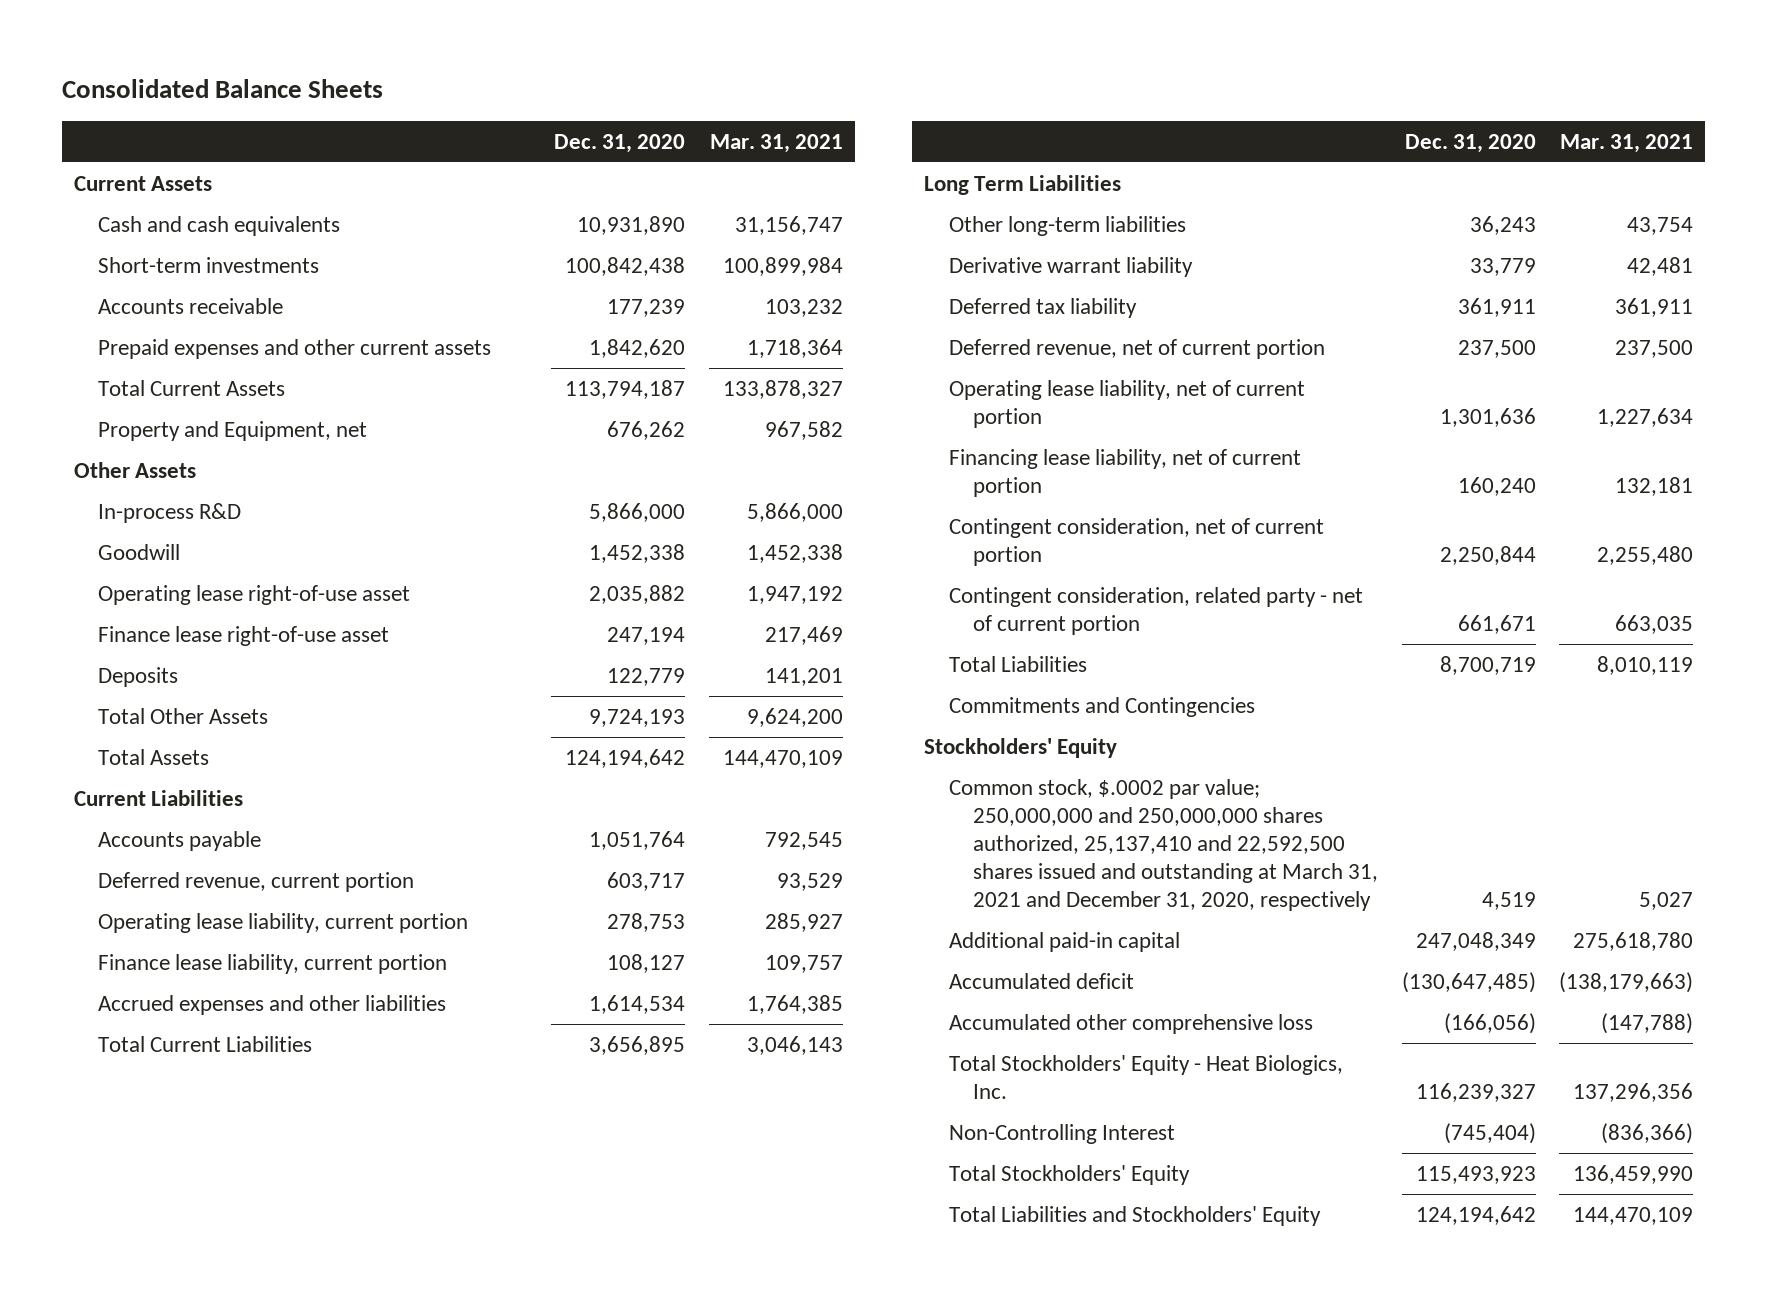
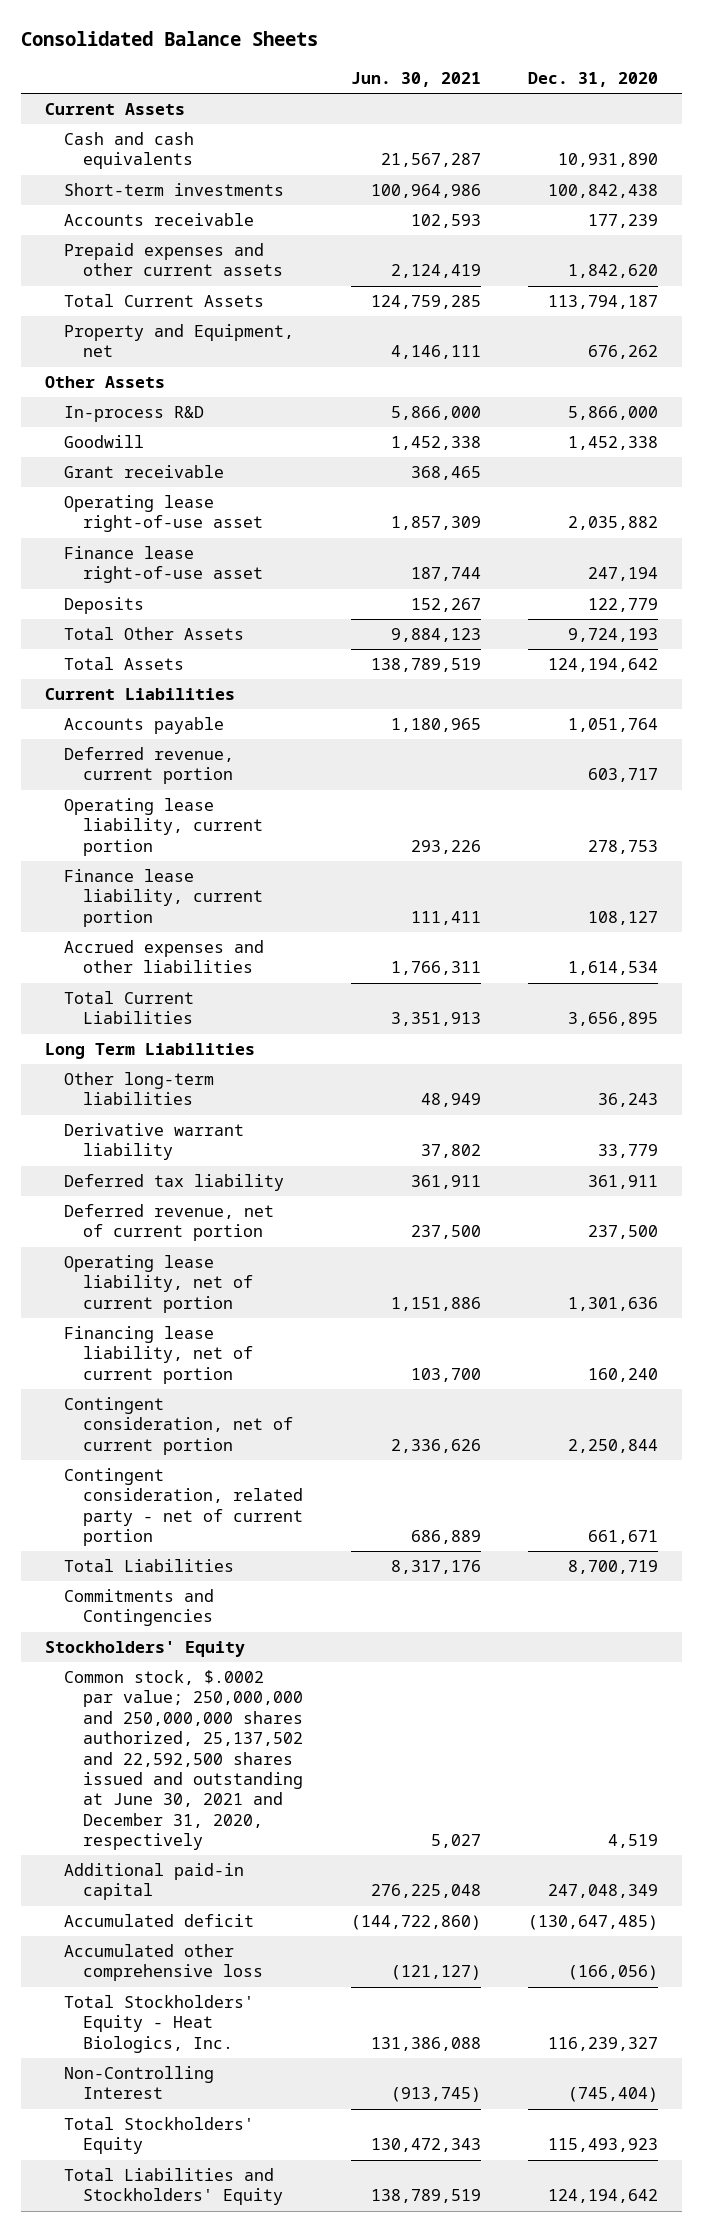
[709,133,843,153] Mar. 31, 2021 -> none
none -> [350,71,481,87] Jun. 30, 2021
none -> [63,465,224,479] Grant receivable
[948,779,1378,912] Common stock, $.0002 par value; 250,000,000 and 250,000,000 shares authorized, 25,137,410 and 22,592,500 shares issued and outstanding at March 31, 2021 and December 31, 2020, respectively -> [63,1670,304,1851] Common stock, $.0002 par value; 250,000,000 and 250,000,000 shares authorized, 25,137,502 and 22,592,500 shares issued and outstanding at June 30, 2021 and December 31, 2020, respectively

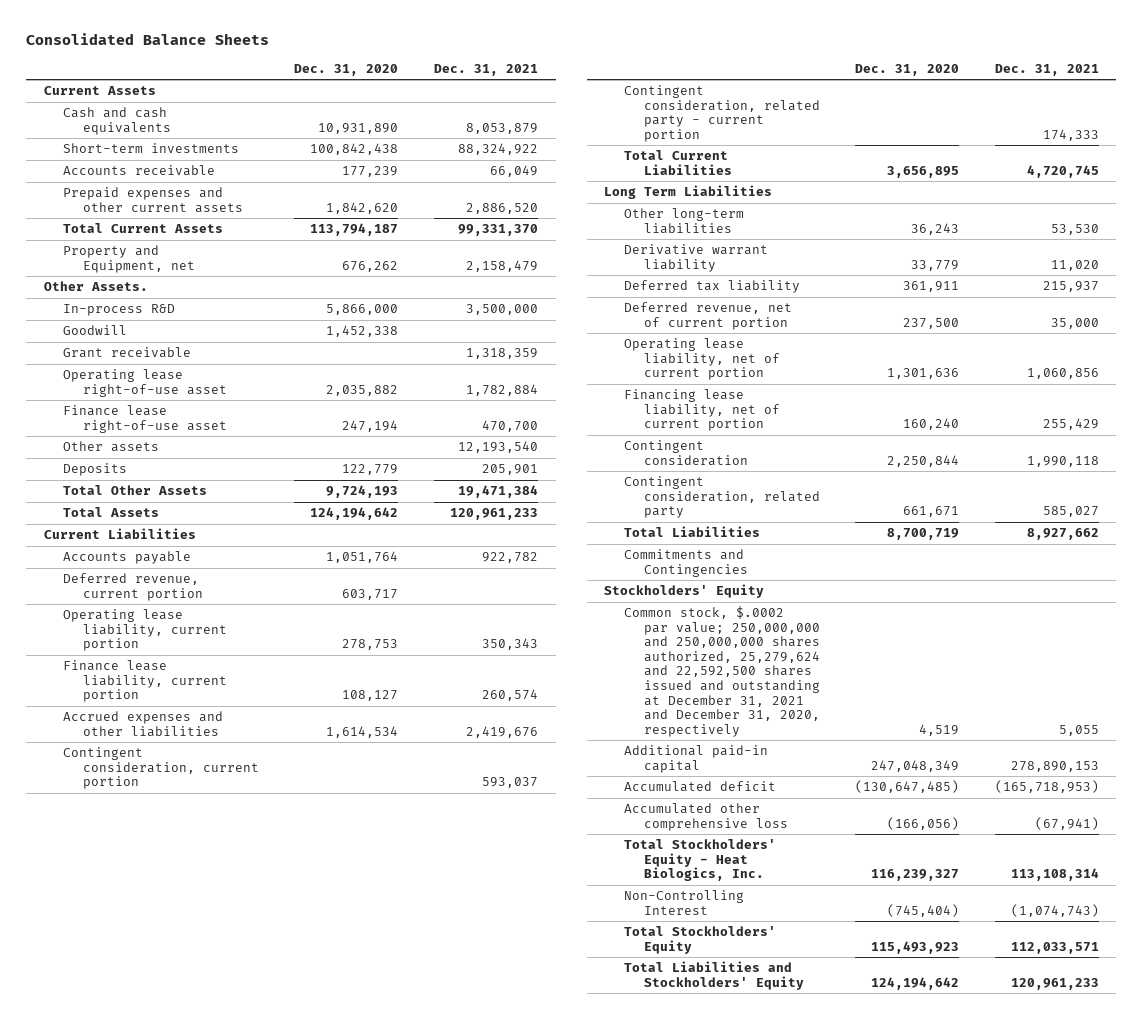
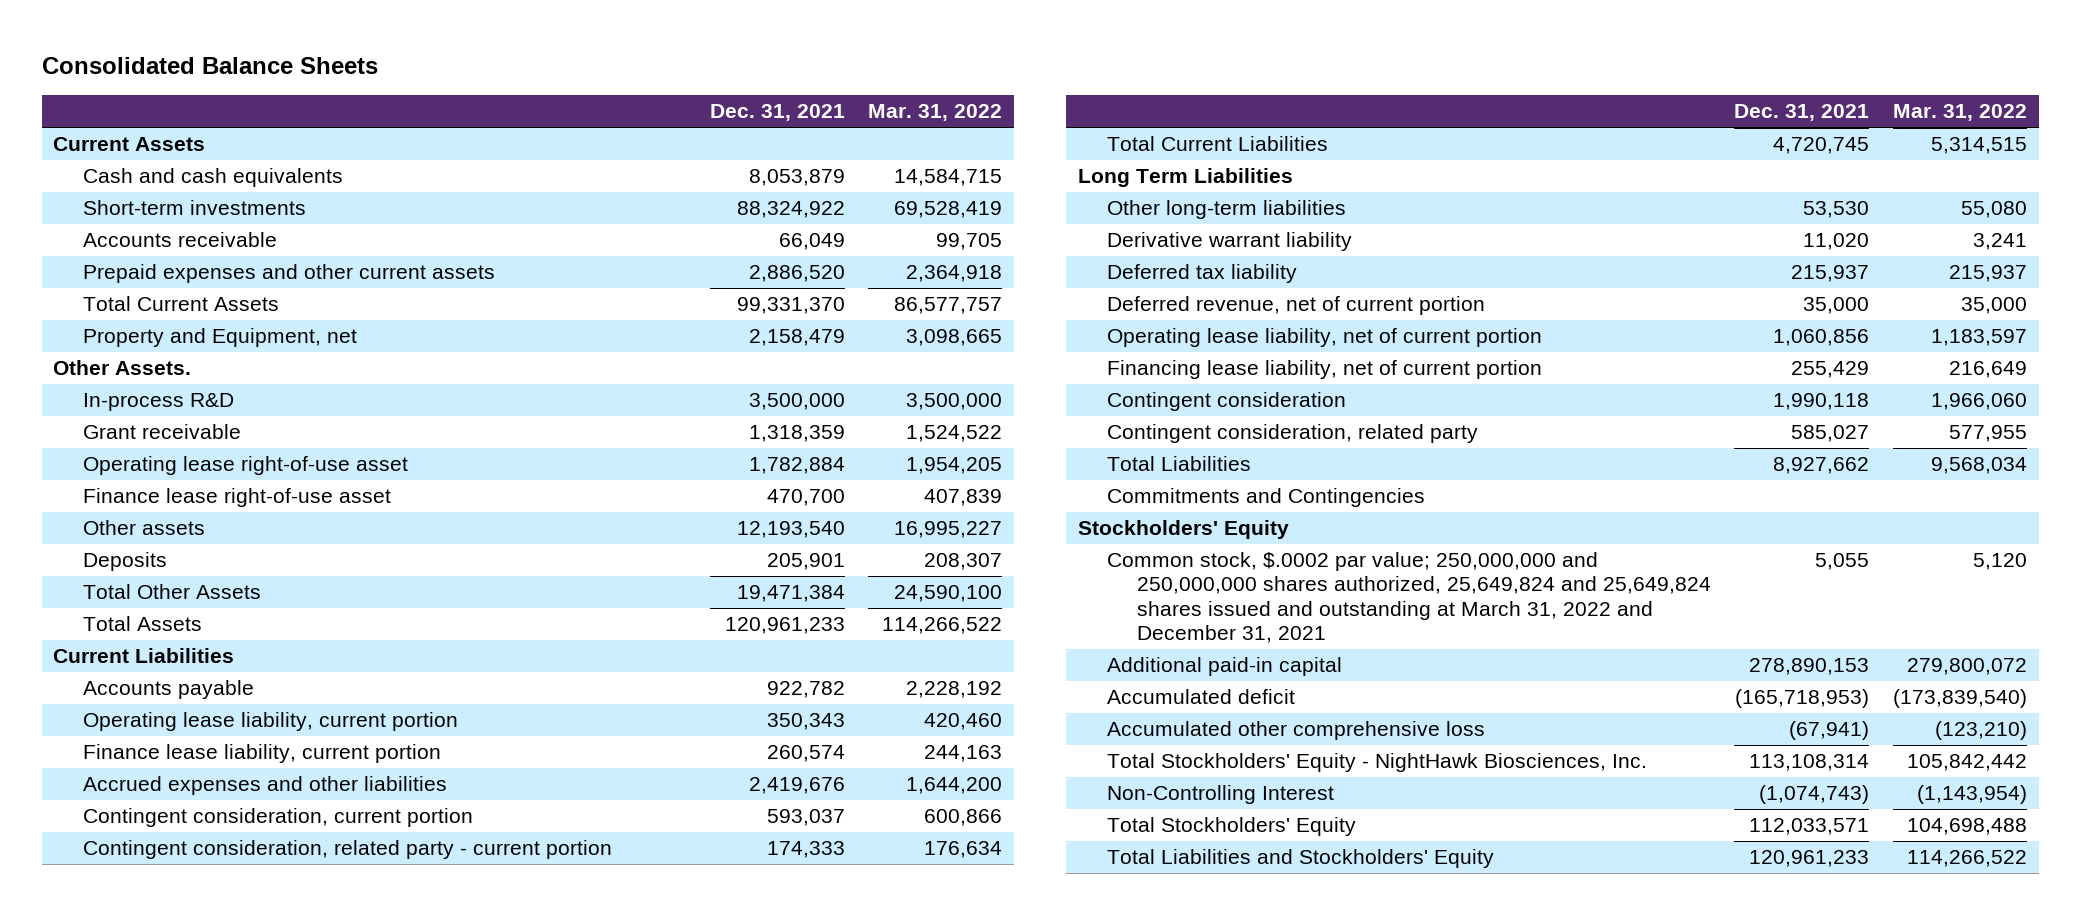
[294,63,399,76] Dec. 31, 2020 -> none
none -> [868,104,1003,122] Mar. 31, 2022
[63,325,128,336] Goodwill -> none
[63,573,204,601] Deferred revenue, current portion -> none
[624,606,820,737] Common stock, $.0002 par value; 250,000,000 and 250,000,000 shares authorized, 25,279,624 and 22,592,500 shares issued and outstanding at December 31, 2021 and December 31, 2020, respectively -> [1107,552,1711,643] Common stock, $.0002 par value; 250,000,000 and 250,000,000 shares authorized, 25,649,824 and 25,649,824 shares issued and outstanding at March 31, 2022 and December 31, 2021
[624,839,777,882] Total Stockholders' Equity - Heat Biologics, Inc. -> [1107,753,1648,773] Total Stockholders' Equity - NightHawk Biosciences, Inc.

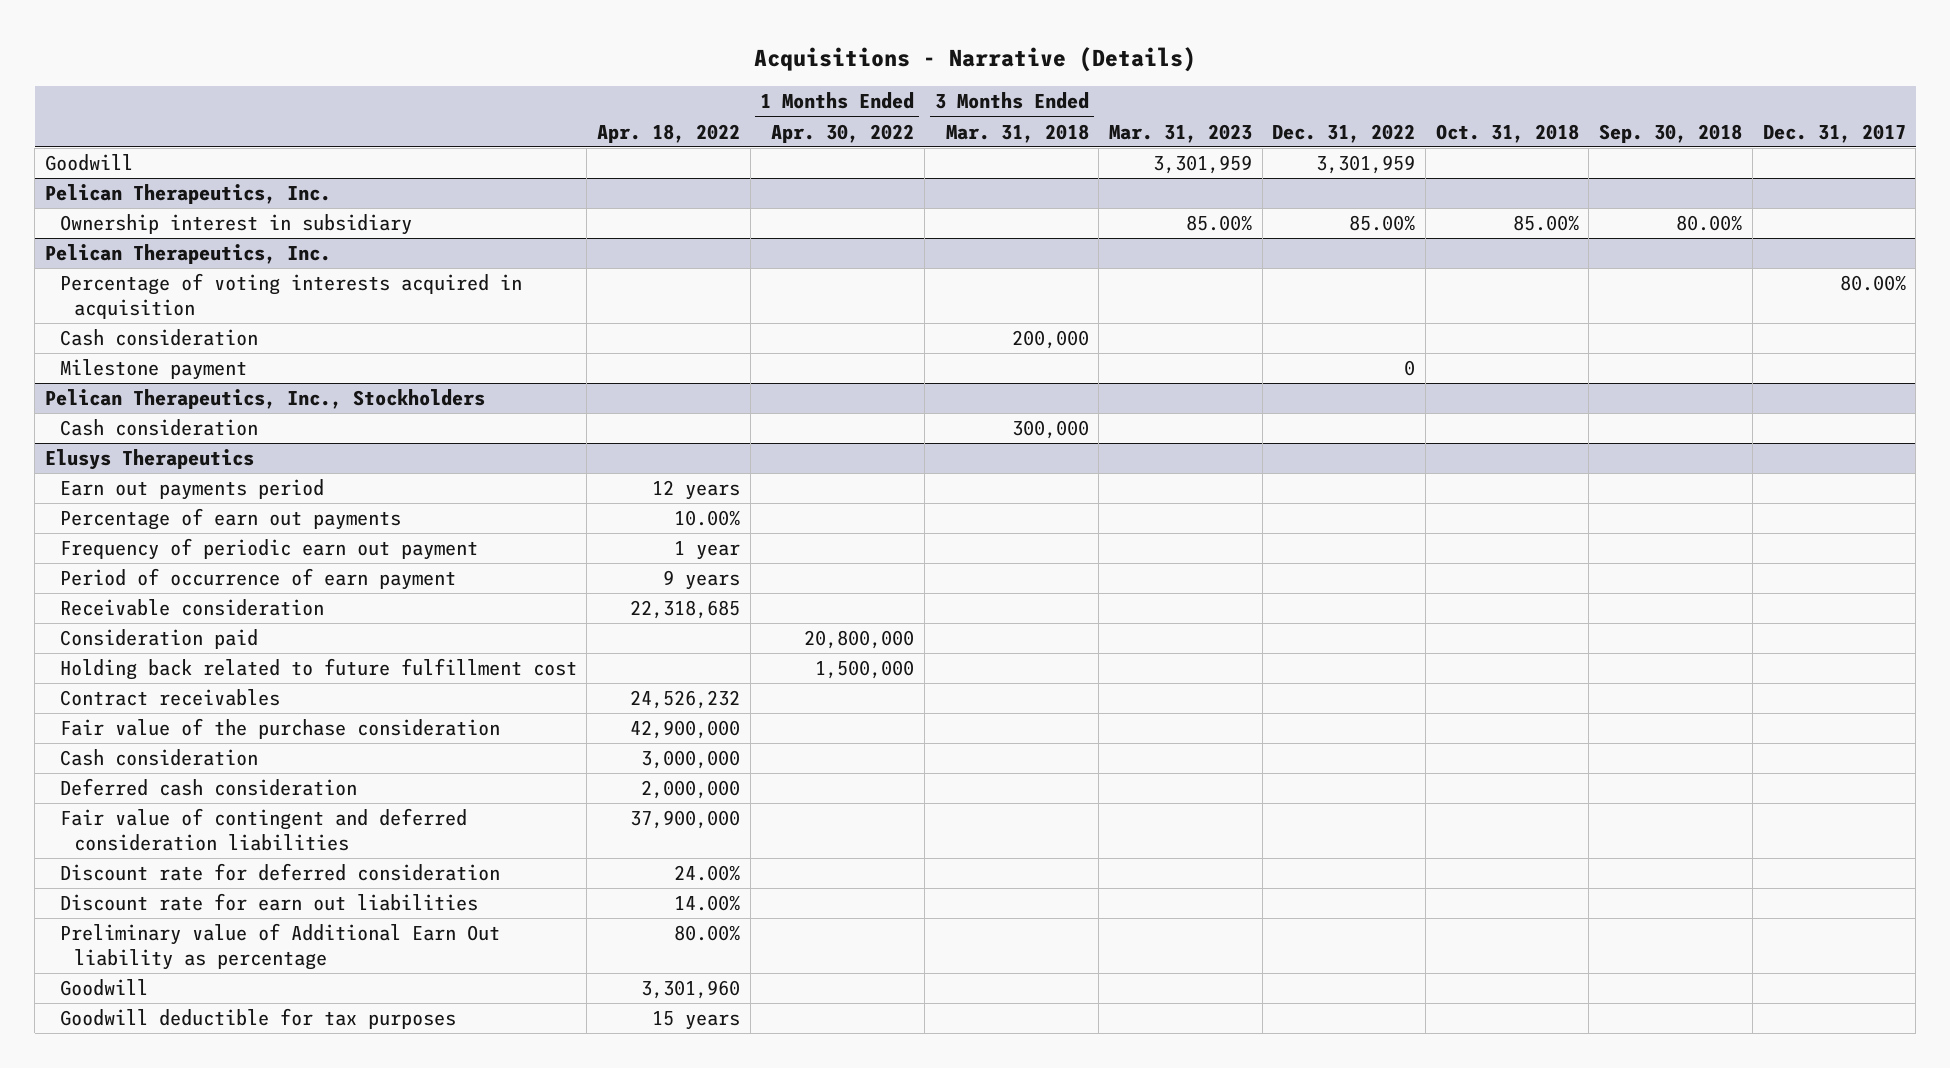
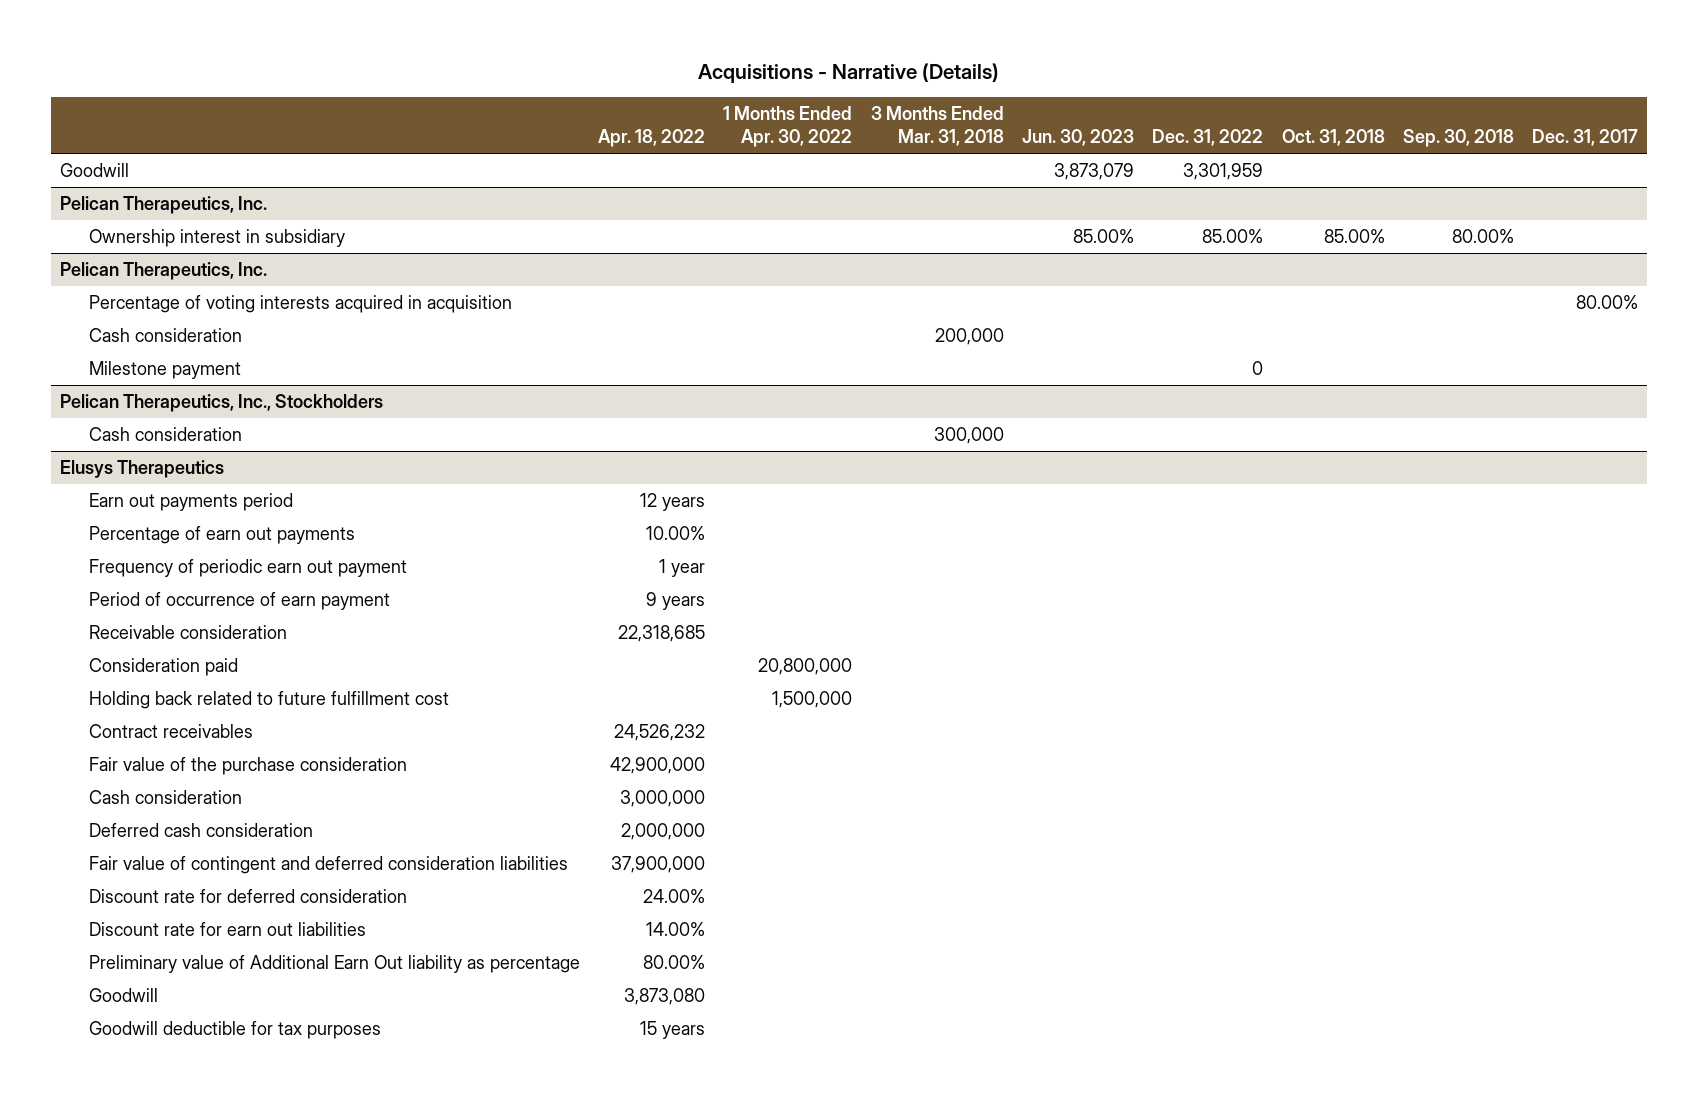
[1109,123,1253,143] Mar. 31, 2023 -> none
none -> [1022,129,1135,147] Jun. 30, 2023
[640,980,740,1000] 3,301,960 -> [624,988,706,1006] 3,873,080

